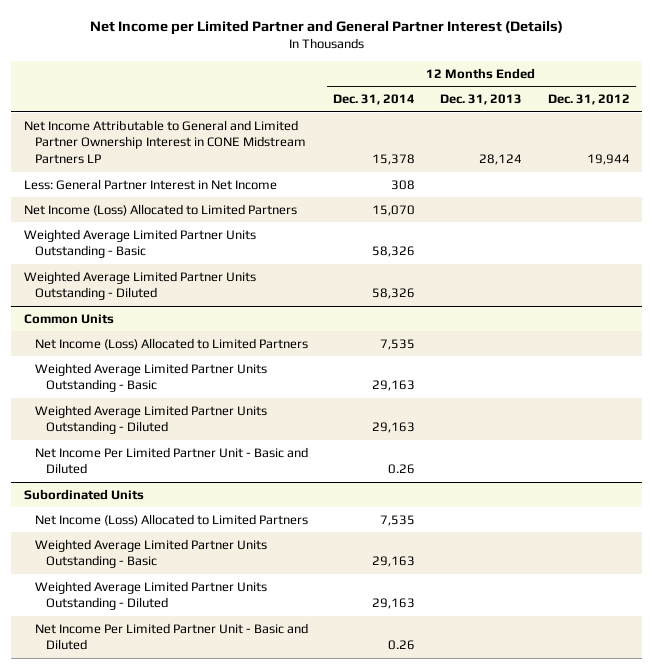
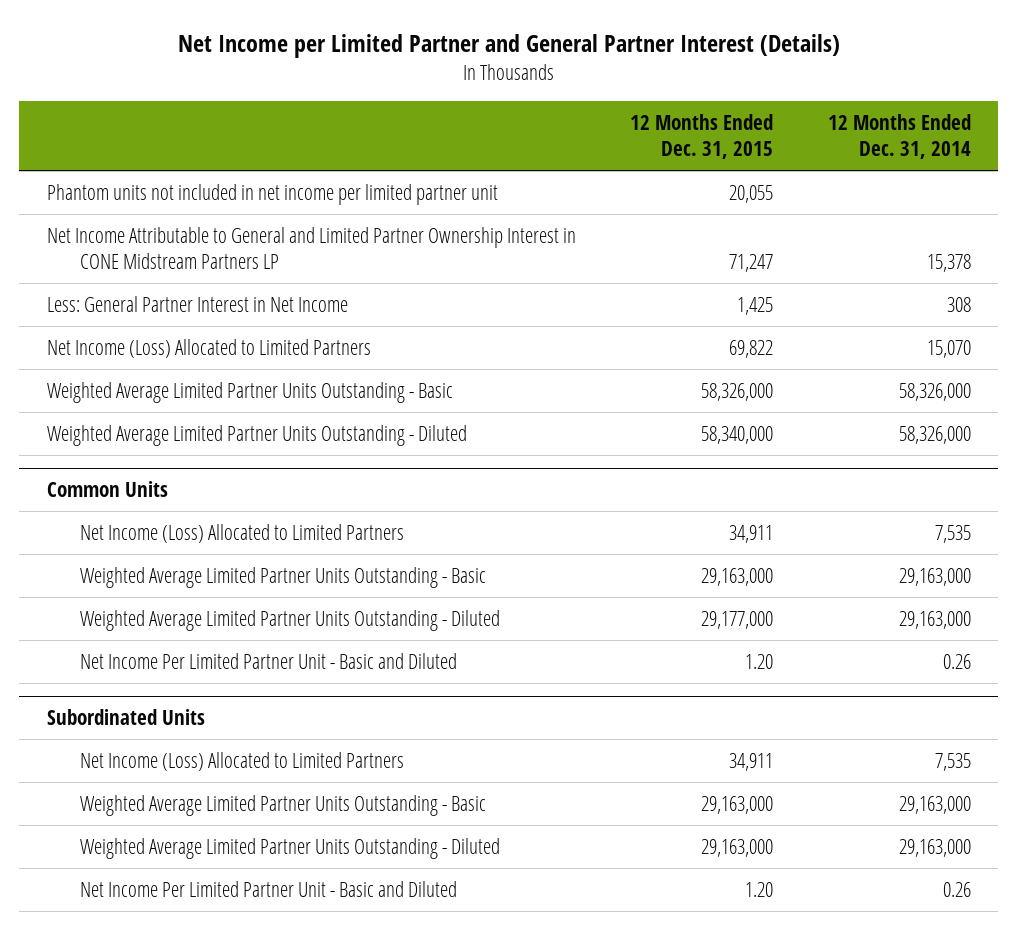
[440,94,523,106] Dec. 31, 2013 -> none
[547,94,630,106] Dec. 31, 2012 -> none
none -> [630,114,774,160] 12 Months Ended Dec. 31, 2015
none -> [46,183,498,205] Phantom units not included in net income per limited partner unit
[372,246,416,258] 58,326 -> [899,382,972,401] 58,326,000
[372,288,416,300] 58,326 -> [899,425,972,444] 58,326,000
[372,380,416,392] 29,163 -> [899,567,972,586] 29,163,000
[372,422,416,434] 29,163 -> [899,610,972,629] 29,163,000
[372,556,416,568] 29,163 -> [899,795,972,814] 29,163,000
[372,598,416,610] 29,163 -> [899,838,972,857] 29,163,000

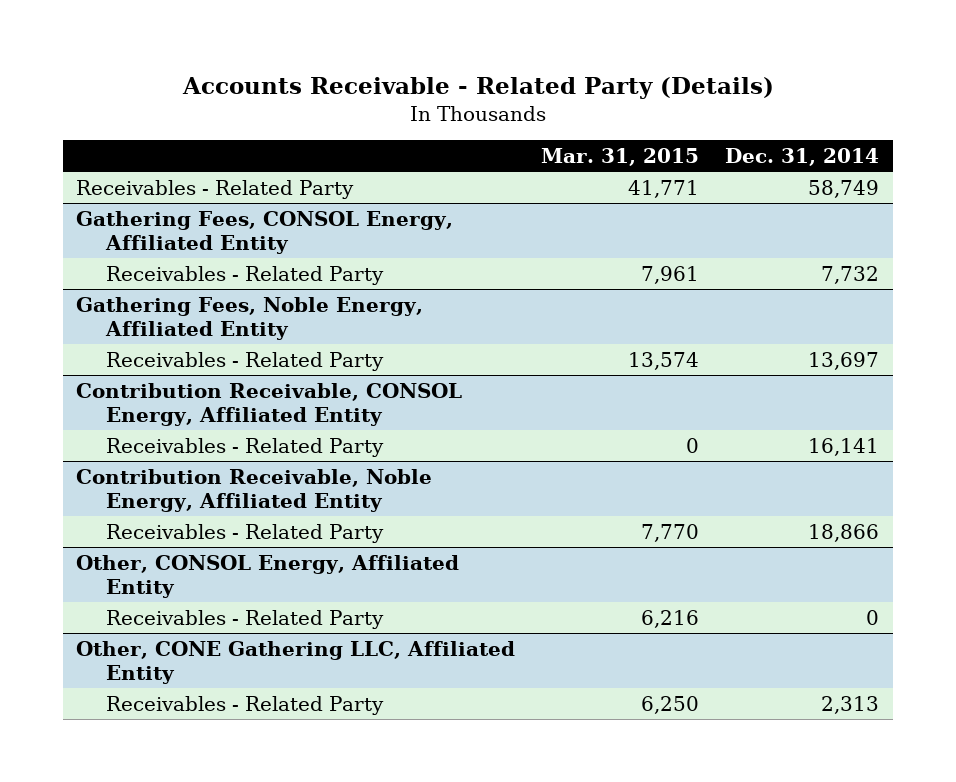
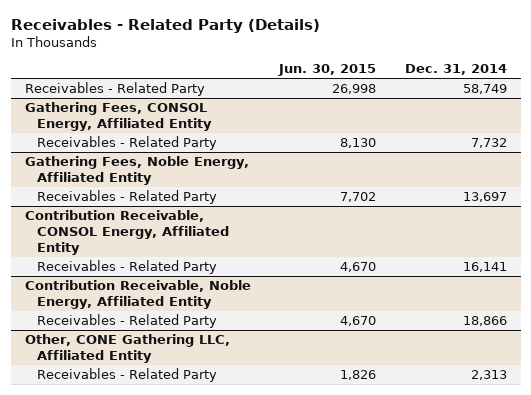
[181,76,774,99] Accounts Receivable - Related Party (Details) -> [10,18,320,33] Receivables - Related Party (Details)
[541,147,700,166] Mar. 31, 2015 -> none
none -> [278,64,377,77] Jun. 30, 2015
[76,554,460,599] Other, CONSOL Energy, Affiliated Entity -> none
[106,609,385,629] Receivables - Related Party -> none

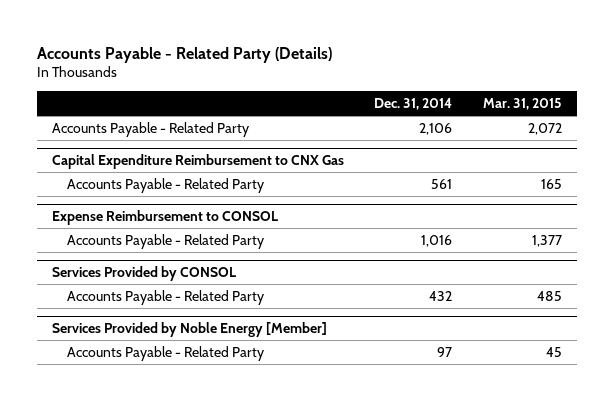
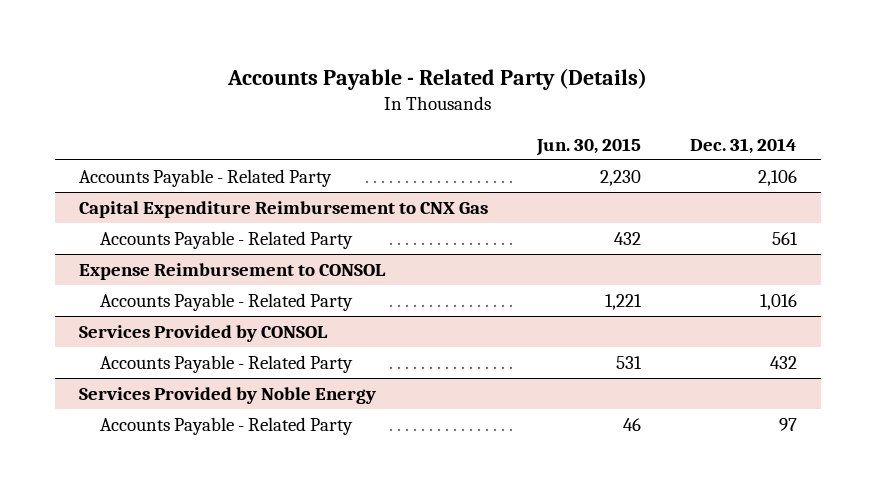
[482,98,562,111] Mar. 31, 2015 -> none
none -> [536,138,642,157] Jun. 30, 2015
[52,322,328,338] Services Provided by Noble Energy [Member] -> [79,386,377,404] Services Provided by Noble Energy

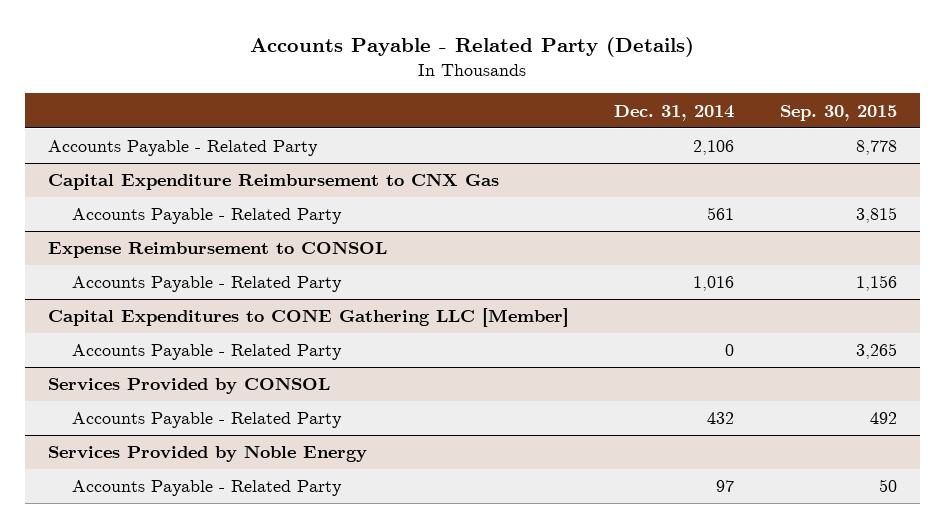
[536,138,642,157] Jun. 30, 2015 -> none
none -> [780,104,898,121] Sep. 30, 2015
none -> [47,308,569,328] Capital Expenditures to CONE Gathering LLC [Member]
none -> [72,344,343,361] Accounts Payable - Related Party

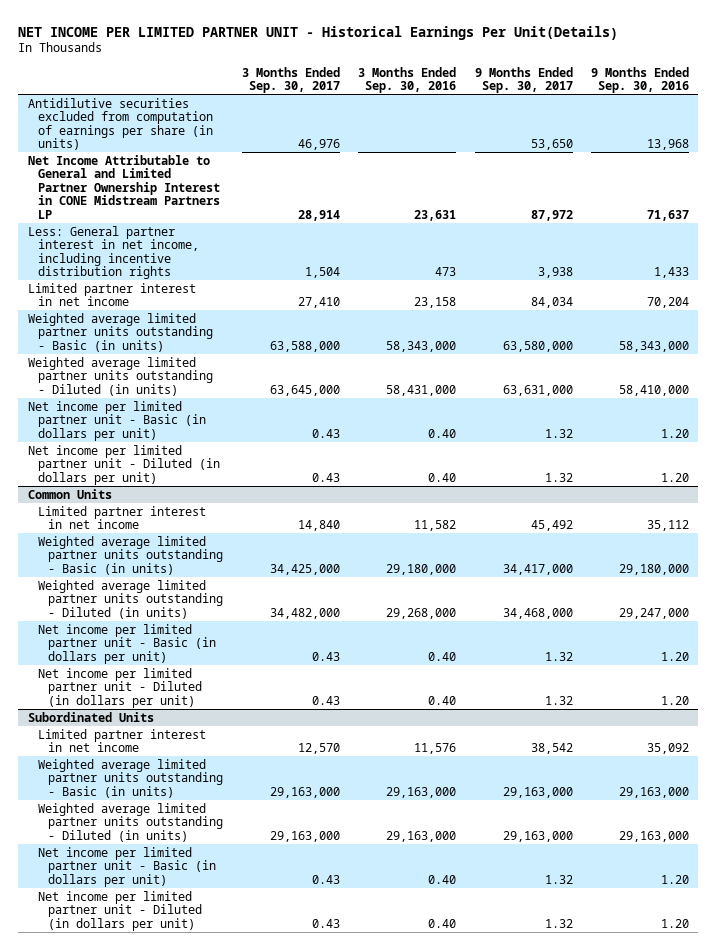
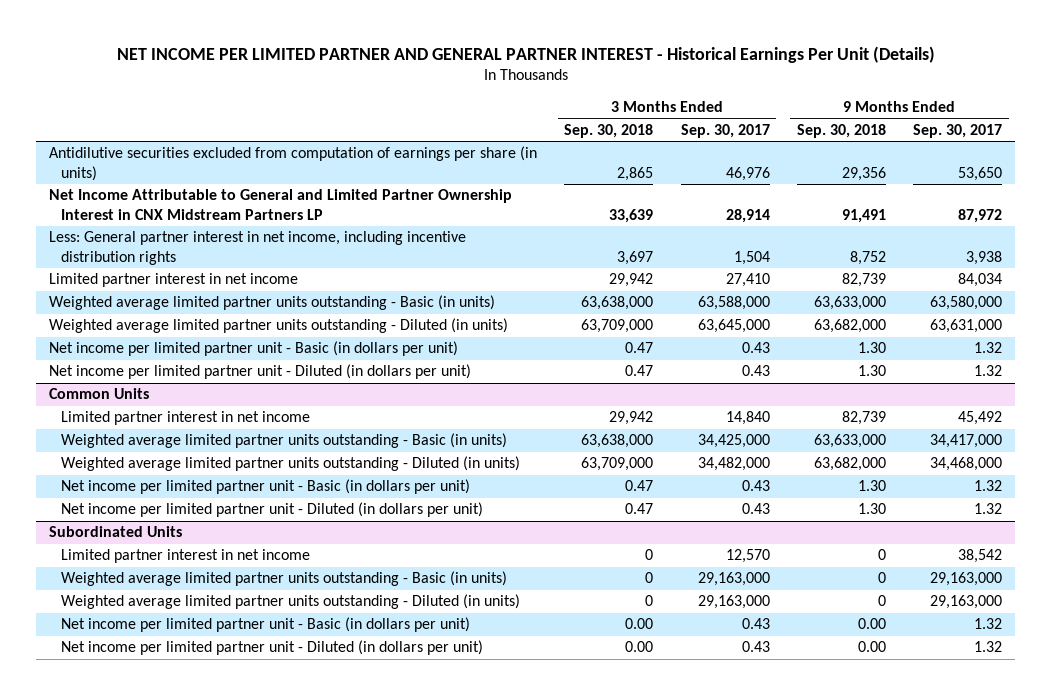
[18,25,619,40] NET INCOME PER LIMITED PARTNER UNIT - Historical Earnings Per Unit(Details) -> [116,45,935,63] NET INCOME PER LIMITED PARTNER AND GENERAL PARTNER INTEREST - Historical Earnings Per Unit (Details)
[358,66,457,94] 3 Months Ended Sep. 30, 2016 -> none
[591,66,690,94] 9 Months Ended Sep. 30, 2016 -> none
none -> [564,123,654,138] Sep. 30, 2018
none -> [796,123,886,138] Sep. 30, 2018
[27,154,220,219] Net Income Attributable to General and Limited Partner Ownership Interest in CONE Midstream Partners LP -> [49,189,513,220] Net Income Attributable to General and Limited Partner Ownership Interest in CNX Midstream Partners LP

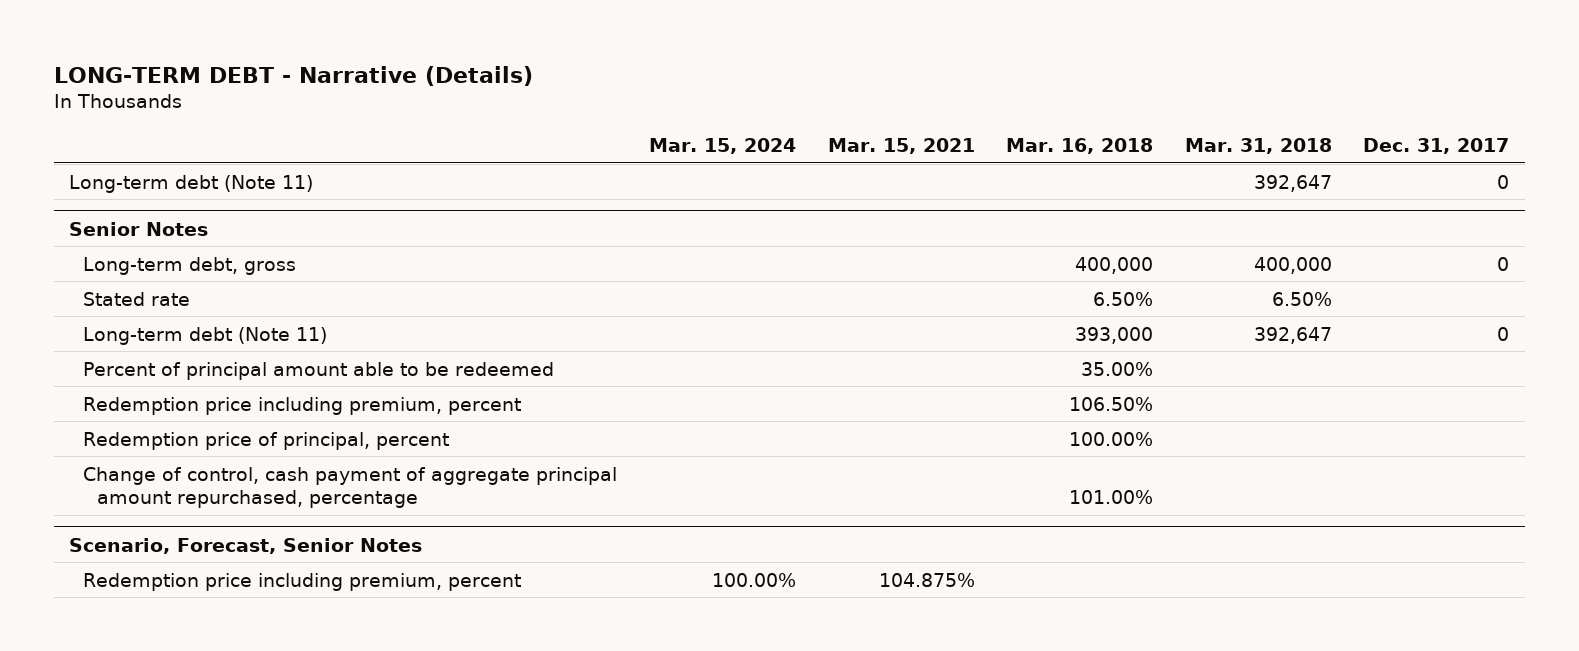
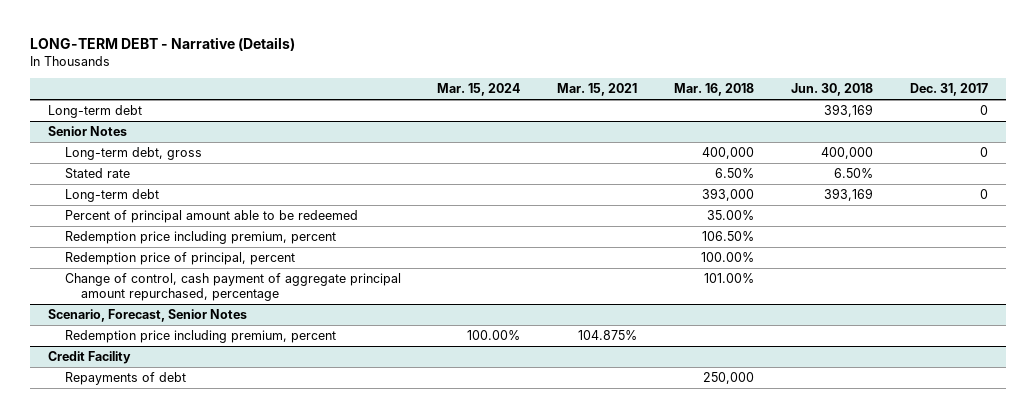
[1184,137,1332,154] Mar. 31, 2018 -> none
none -> [790,83,873,97] Jun. 30, 2018
[69,174,314,193] Long-term debt (Note 11) -> [48,105,143,119] Long-term debt
[83,326,328,345] Long-term debt (Note 11) -> [64,189,159,203] Long-term debt
none -> [48,351,132,365] Credit Facility
none -> [64,372,186,386] Repayments of debt

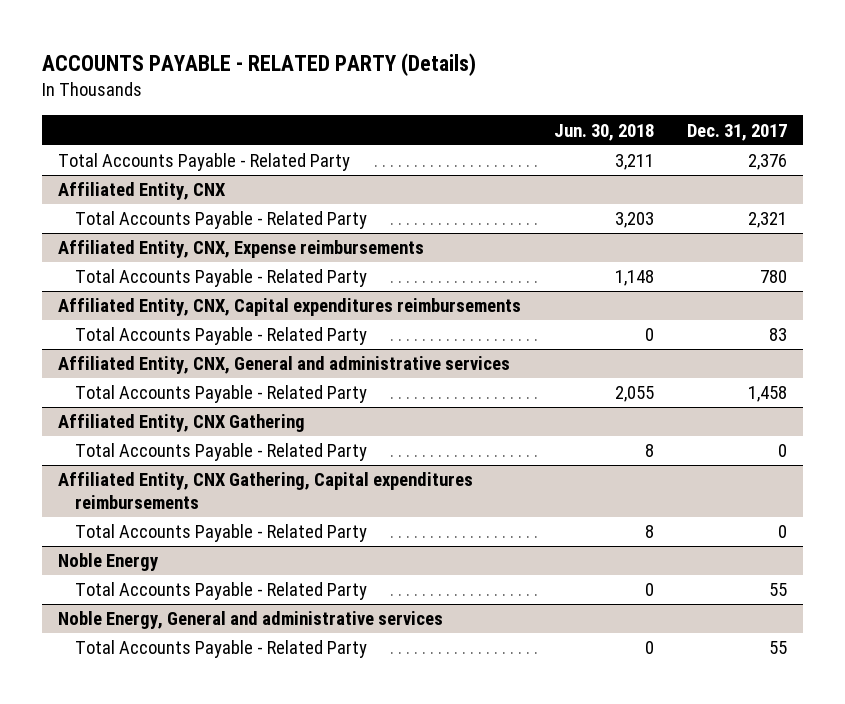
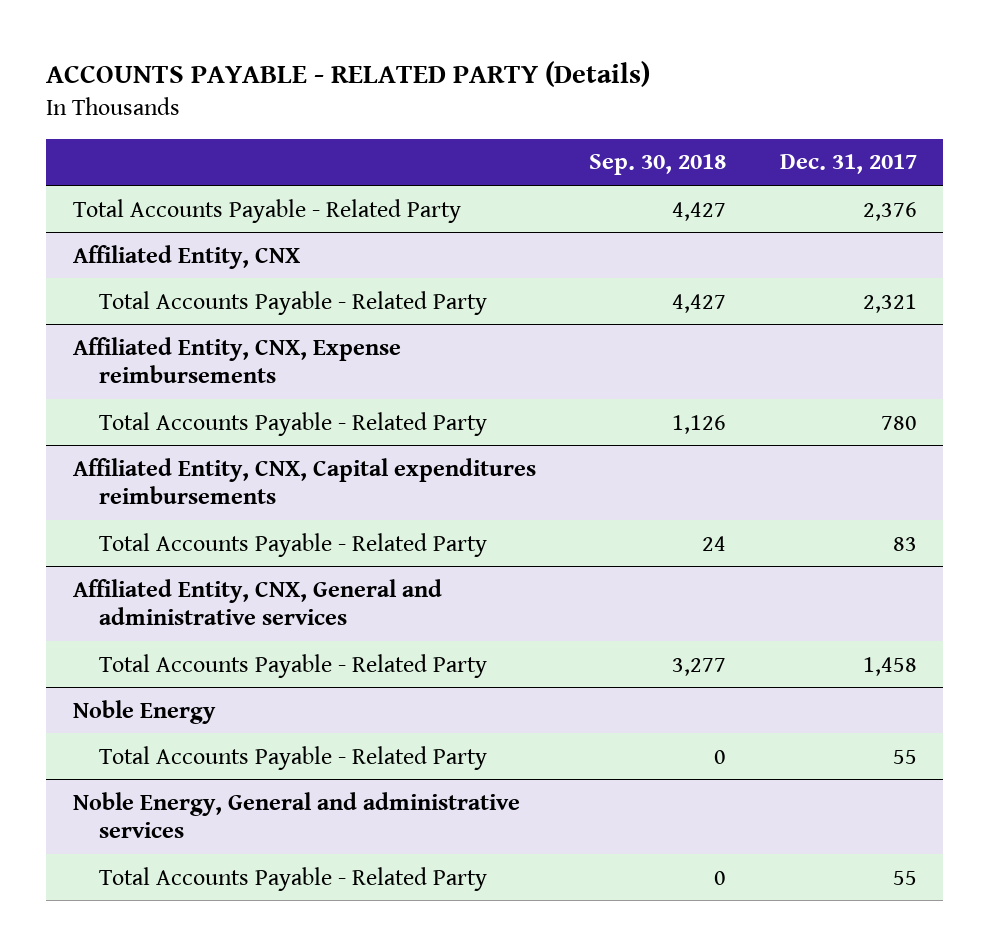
[554,123,655,141] Jun. 30, 2018 -> none
none -> [589,154,727,176] Sep. 30, 2018
[58,414,306,433] Affiliated Entity, CNX Gathering -> none
[74,443,367,462] Total Accounts Payable - Related Party -> none
[58,472,474,510] Affiliated Entity, CNX Gathering, Capital expenditures reimbursements -> none
[74,524,367,543] Total Accounts Payable - Related Party -> none

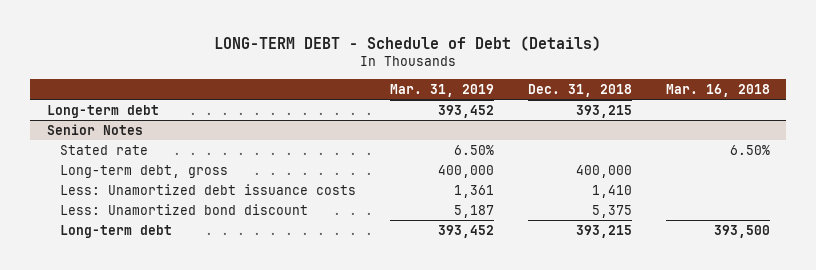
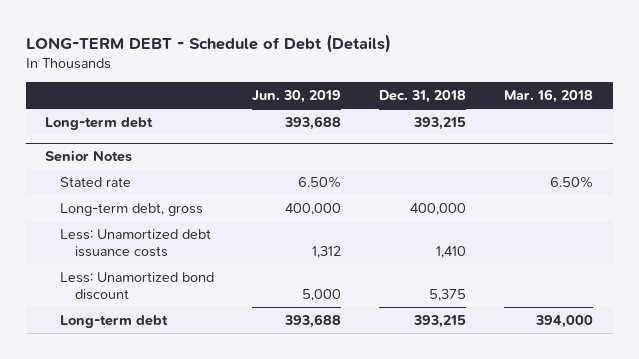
[389,83,494,97] Mar. 31, 2019 -> none
none -> [252,90,342,104] Jun. 30, 2019
[713,224,770,238] 393,500 -> [535,314,594,328] 394,000

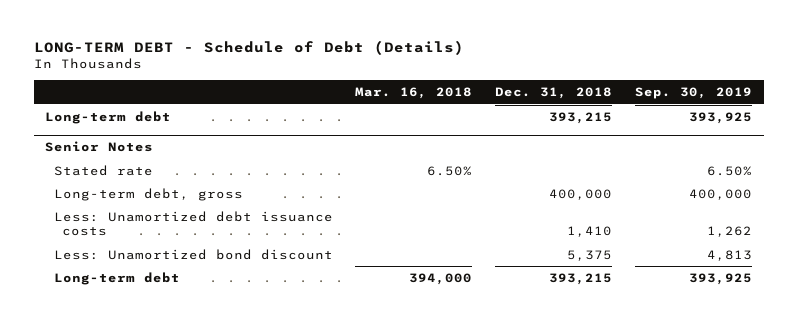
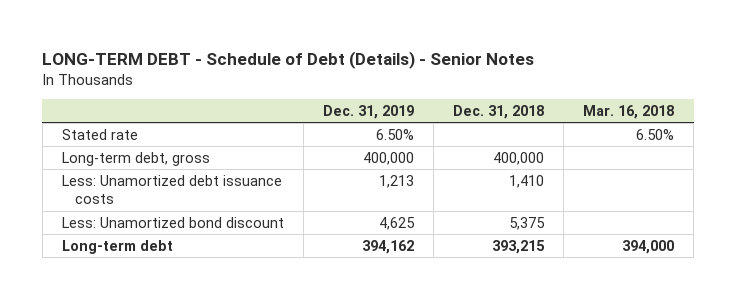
[33,40,464,56] LONG-TERM DEBT - Schedule of Debt (Details) -> [42,51,535,70] LONG-TERM DEBT - Schedule of Debt (Details) - Senior Notes
[635,87,753,100] Sep. 30, 2019 -> none
none -> [323,105,415,120] Dec. 31, 2019
[45,110,172,124] Long-term debt -> none
[45,141,154,153] Senior Notes -> none

